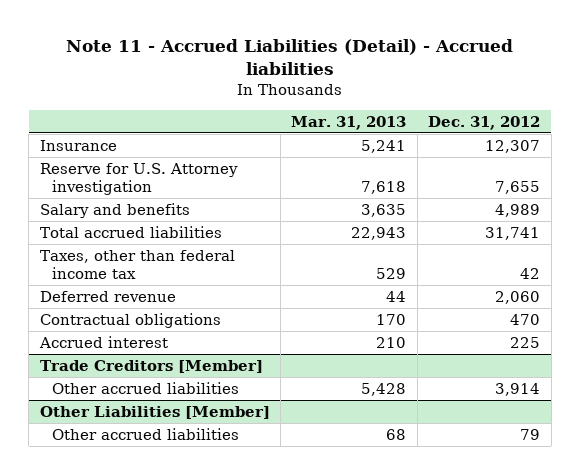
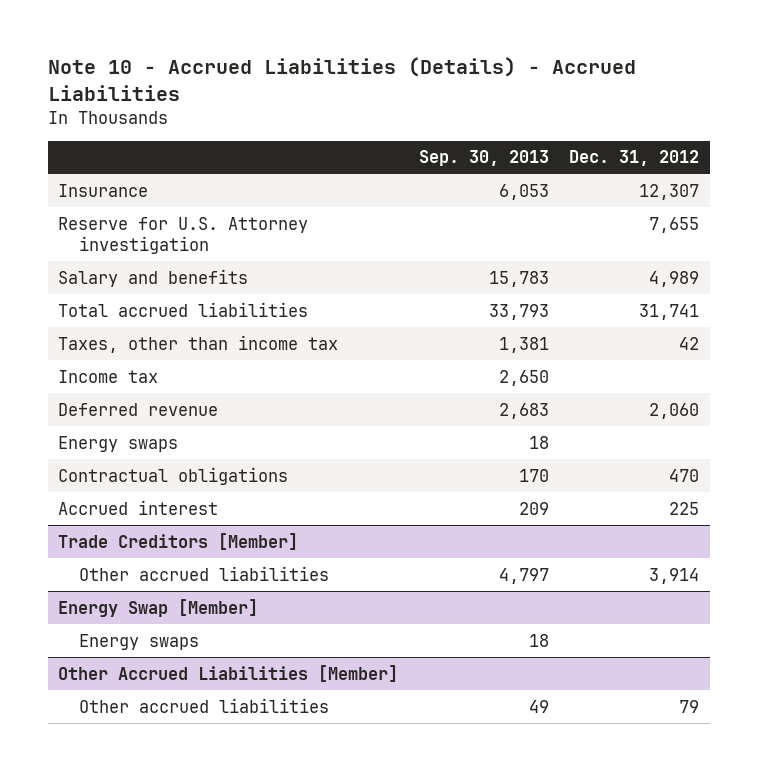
[65,38,513,75] Note 11 - Accrued Liabilities (Detail) - Accrued liabilities -> [48,57,637,101] Note 10 - Accrued Liabilities (Details) - Accrued Liabilities
[291,115,407,130] Mar. 31, 2013 -> none
none -> [418,150,549,167] Sep. 30, 2013
[39,249,235,280] Taxes, other than federal income tax -> [58,334,339,353] Taxes, other than income tax
none -> [58,369,159,383] Income tax
none -> [58,435,179,452] Energy swaps
none -> [58,598,259,617] Energy Swap [Member]
none -> [78,633,199,650] Energy swaps
[39,405,270,419] Other Liabilities [Member] -> [58,664,399,682] Other Accrued Liabilities [Member]

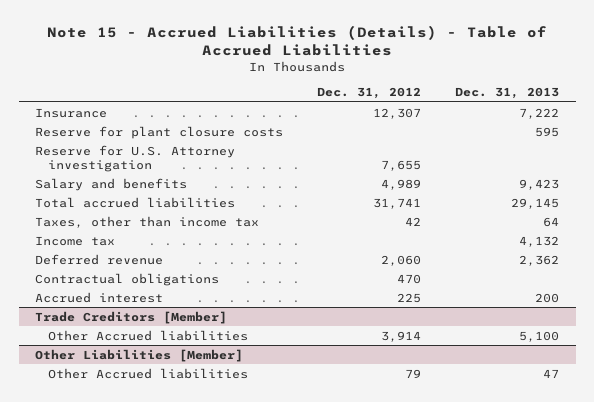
[48,57,637,101] Note 10 - Accrued Liabilities (Details) - Accrued Liabilities -> [47,24,548,57] Note 15 - Accrued Liabilities (Details) - Table of Accrued Liabilities
[418,150,549,167] Sep. 30, 2013 -> none
none -> [454,87,559,100] Dec. 31, 2013
none -> [35,125,284,139] Reserve for plant closure costs
[58,435,179,452] Energy swaps -> none
[58,598,259,617] Energy Swap [Member] -> none
[78,633,199,650] Energy swaps -> none
[78,565,329,581] Other accrued liabilities -> [48,329,249,341] Other Accrued liabilities
[58,664,399,682] Other Accrued Liabilities [Member] -> [35,348,244,362] Other Liabilities [Member]
[78,697,329,713] Other accrued liabilities -> [48,367,249,379] Other Accrued liabilities

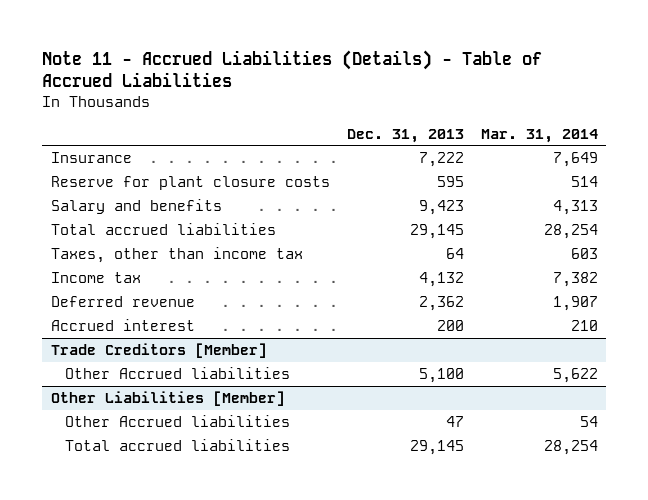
[47,24,548,57] Note 15 - Accrued Liabilities (Details) - Table of Accrued Liabilities -> [42,49,543,88] Note 11 - Accrued Liabilities (Details) - Table of Accrued Liabilities
[317,87,422,100] Dec. 31, 2012 -> none
none -> [480,128,598,143] Mar. 31, 2014
[35,144,236,172] Reserve for U.S. Attorney investigation -> none
[35,272,220,286] Contractual obligations -> none
none -> [65,439,291,452] Total accrued liabilities

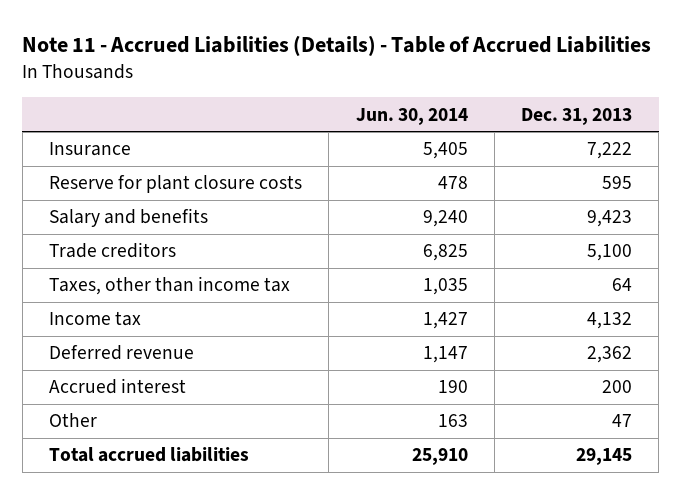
[480,128,598,143] Mar. 31, 2014 -> none
none -> [355,107,468,125] Jun. 30, 2014
[50,223,276,236] Total accrued liabilities -> none
none -> [49,242,177,259] Trade creditors
[50,343,267,359] Trade Creditors [Member] -> none
[50,391,285,407] Other Liabilities [Member] -> none
[65,415,291,428] Other Accrued liabilities -> none
[65,367,291,380] Other Accrued liabilities -> [49,413,98,428] Other
[418,368,464,384] 5,100 -> [612,414,633,428] 47

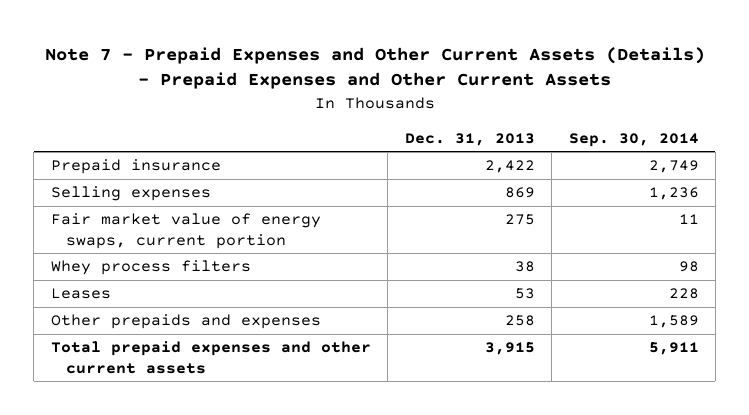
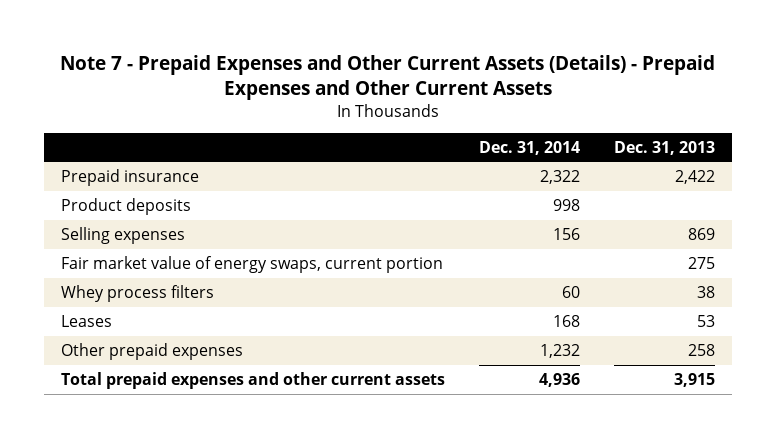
[568,132,699,147] Sep. 30, 2014 -> none
none -> [479,140,581,155] Dec. 31, 2014
none -> [61,198,192,216] Product deposits
[50,314,321,330] Other prepaids and expenses -> [61,343,244,361] Other prepaid expenses

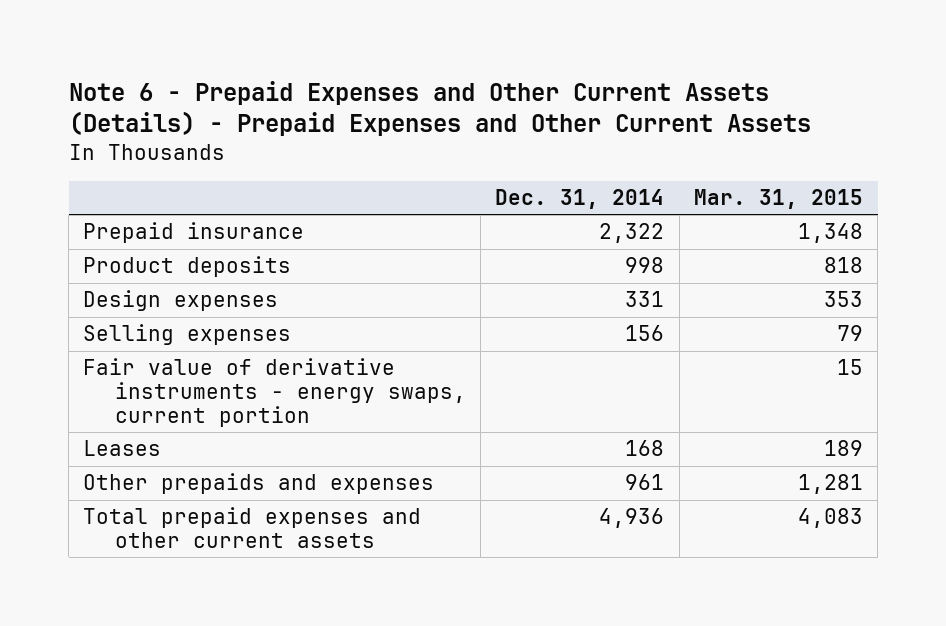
[60,54,716,100] Note 7 - Prepaid Expenses and Other Current Assets (Details) - Prepaid Expenses and Other Current Assets -> [68,80,811,137] Note 6 - Prepaid Expenses and Other Current Assets (Details) - Prepaid Expenses and Other Current Assets
[613,140,715,155] Dec. 31, 2013 -> none
none -> [693,188,863,209] Mar. 31, 2015
none -> [83,290,279,312] Design expenses
[61,285,215,303] Whey process filters -> none
[61,256,444,274] Fair market value of energy swaps, current portion -> [83,358,466,427] Fair value of derivative instruments - energy swaps, current portion
[61,343,244,361] Other prepaid expenses -> [83,473,435,495] Other prepaids and expenses
[540,344,581,359] 1,232 -> [625,474,665,491] 961

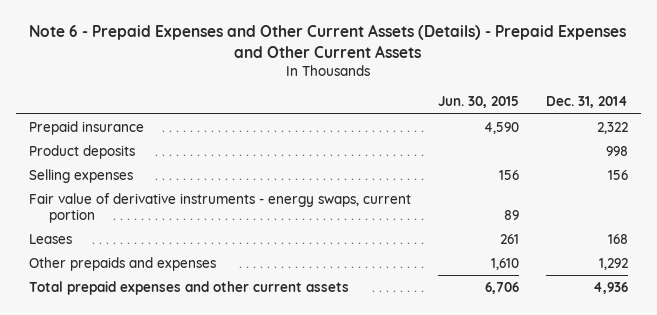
[693,188,863,209] Mar. 31, 2015 -> none
none -> [437,96,519,109] Jun. 30, 2015
[83,290,279,312] Design expenses -> none
[625,474,665,491] 961 -> [598,257,628,270] 1,292

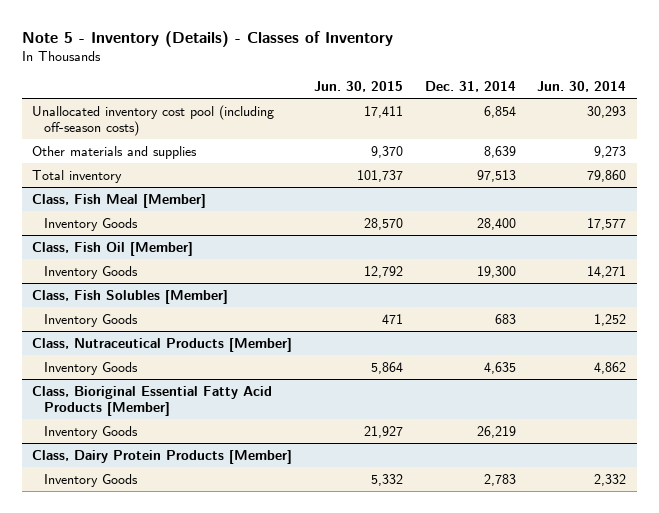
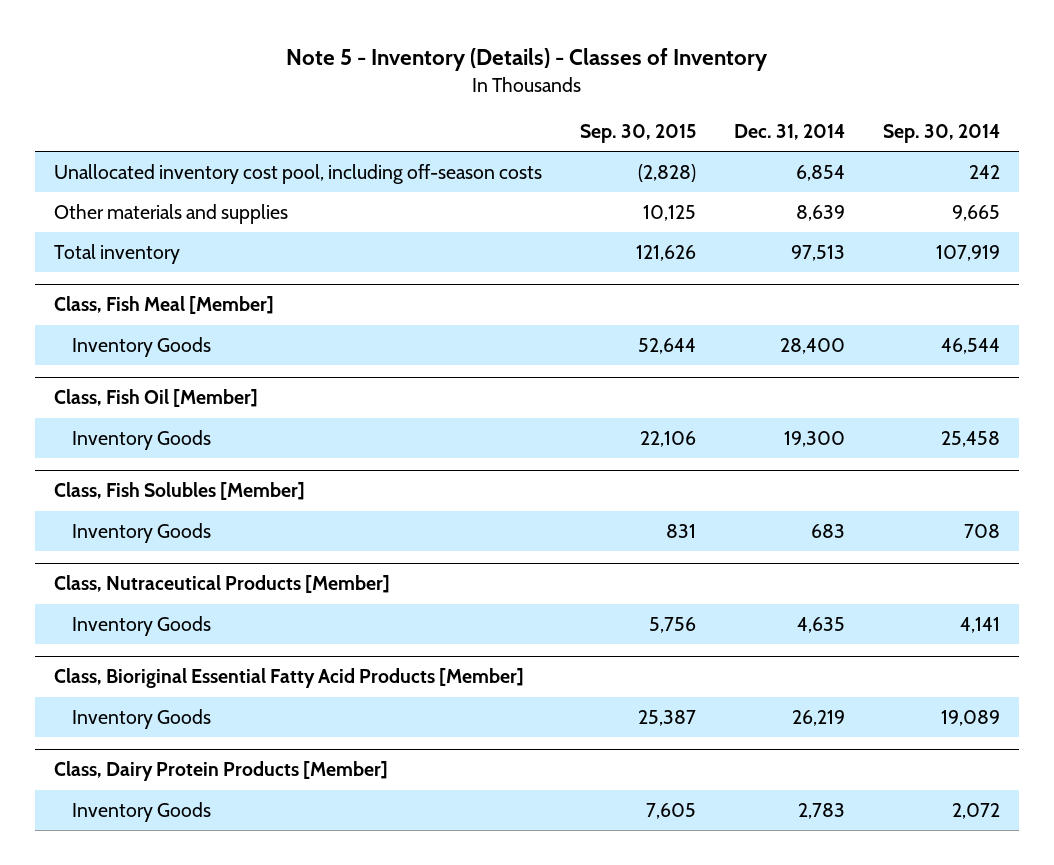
[314,81,404,93] Jun. 30, 2015 -> none
[537,81,627,93] Jun. 30, 2014 -> none
none -> [579,123,696,143] Sep. 30, 2015
none -> [882,123,1000,143] Sep. 30, 2014
[32,104,275,137] Unallocated inventory cost pool (including off-season costs) -> [53,163,542,184] Unallocated inventory cost pool, including off-season costs

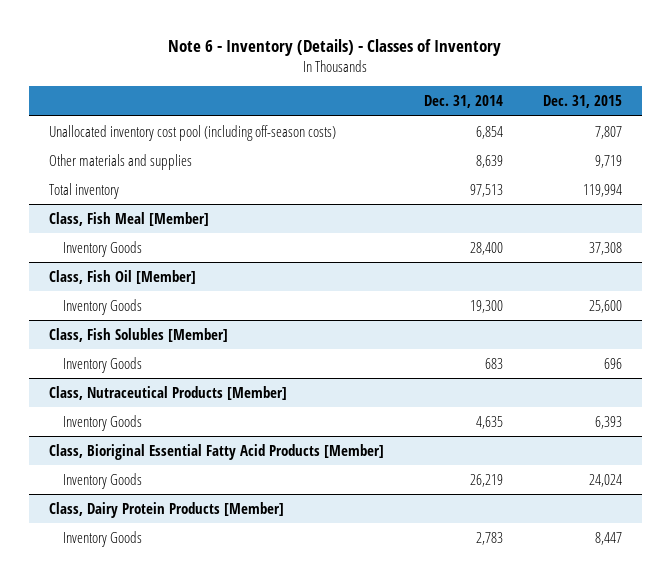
[285,48,768,72] Note 5 - Inventory (Details) - Classes of Inventory -> [168,38,502,56] Note 6 - Inventory (Details) - Classes of Inventory
[579,123,696,143] Sep. 30, 2015 -> none
[882,123,1000,143] Sep. 30, 2014 -> none
none -> [543,95,623,109] Dec. 31, 2015
[53,163,542,184] Unallocated inventory cost pool, including off-season costs -> [48,124,336,141] Unallocated inventory cost pool (including off-season costs)

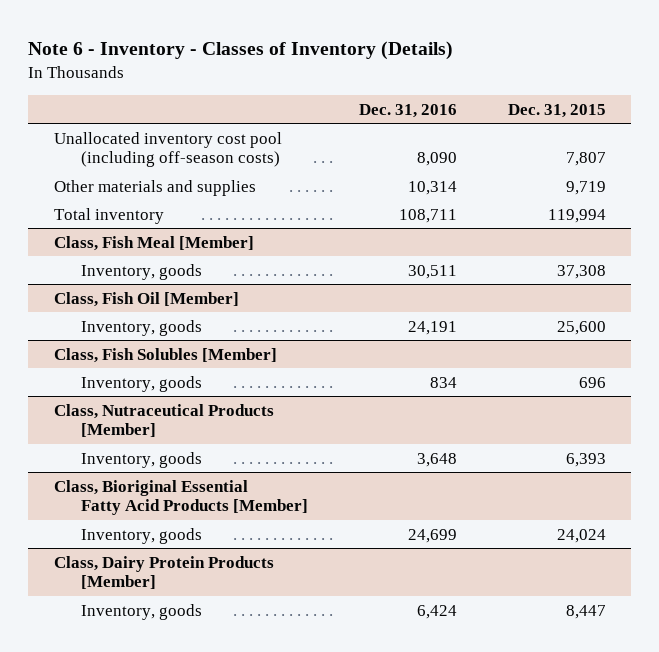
[168,38,502,56] Note 6 - Inventory (Details) - Classes of Inventory -> [28,40,454,60] Note 6 - Inventory - Classes of Inventory (Details)
[423,95,503,109] Dec. 31, 2014 -> none
none -> [358,103,457,118] Dec. 31, 2016
[62,240,142,257] Inventory Goods -> [80,263,202,280] Inventory, goods
[62,298,142,315] Inventory Goods -> [80,319,202,336] Inventory, goods
[62,356,142,373] Inventory Goods -> [80,375,202,392] Inventory, goods
[62,414,142,431] Inventory Goods -> [80,451,202,468] Inventory, goods
[62,472,142,489] Inventory Goods -> [80,527,202,544] Inventory, goods
[62,530,142,547] Inventory Goods -> [80,603,202,620] Inventory, goods

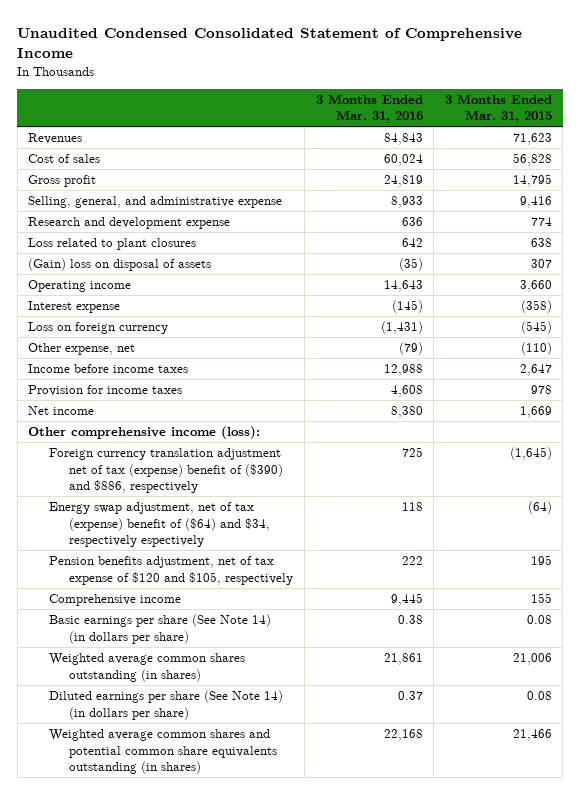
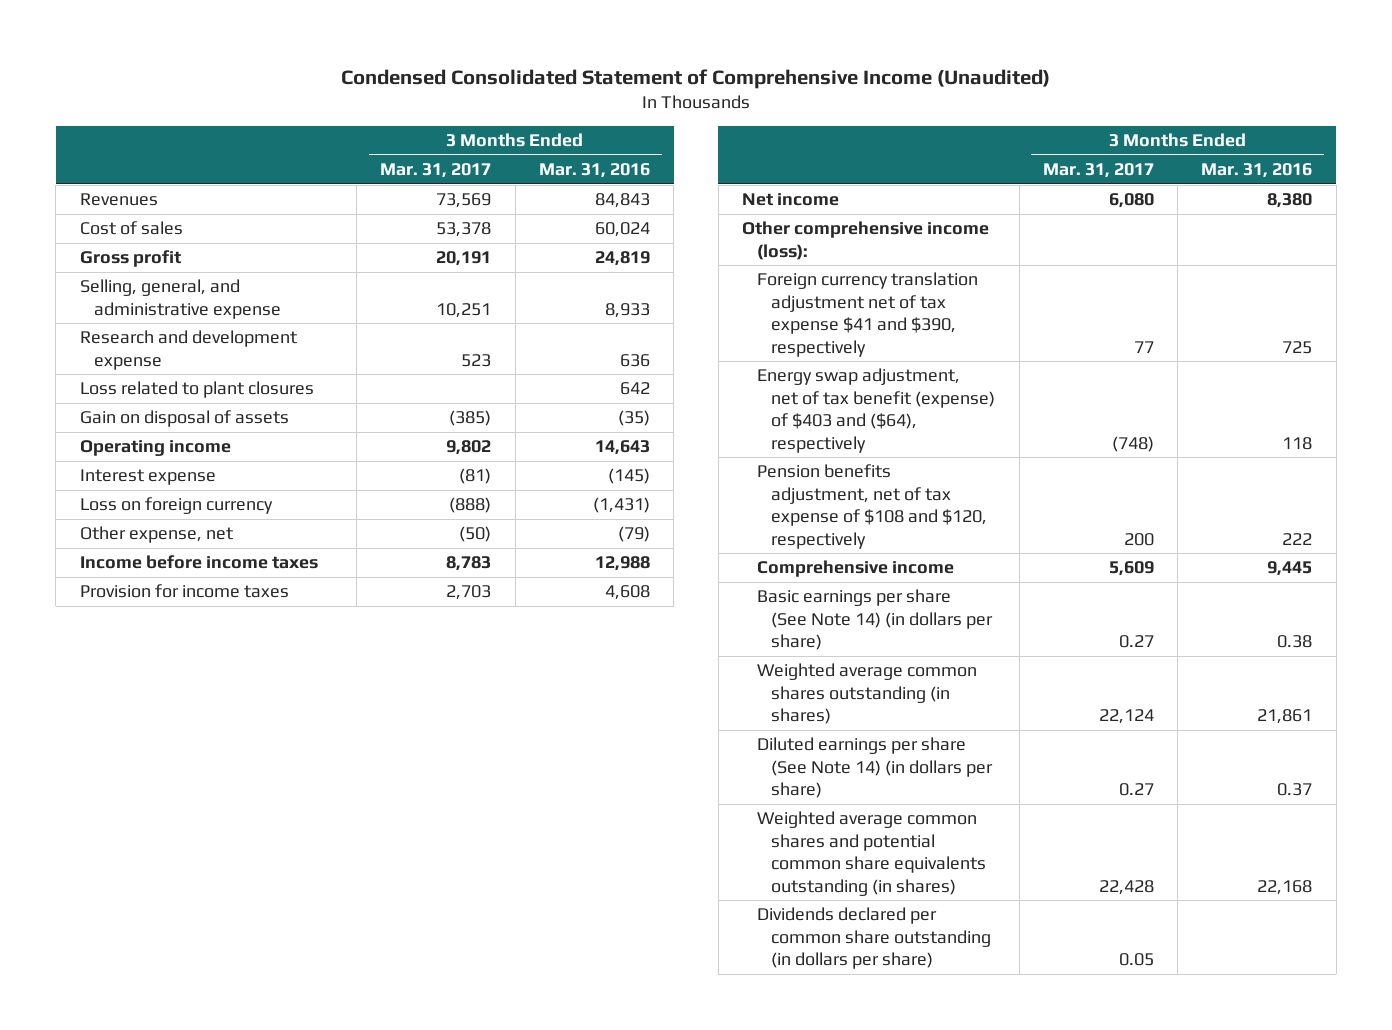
[17,27,523,58] Unaudited Condensed Consolidated Statement of Comprehensive Income -> [341,68,1051,89] Condensed Consolidated Statement of Comprehensive Income (Unaudited)
[444,93,552,124] 3 Months Ended Mar. 31, 2015 -> none
none -> [380,162,492,178] Mar. 31, 2017
[28,258,212,272] (Gain) loss on disposal of assets -> [79,410,289,428] Gain on disposal of assets
[48,448,284,494] Foreign currency translation adjustment net of tax (expense) benefit of ($390) and $886, respectively -> [756,272,978,357] Foreign currency translation adjustment net of tax expense $41 and $390, respectively
[48,502,271,548] Energy swap adjustment, net of tax (expense) benefit of ($64) and $34, respectively espectively -> [756,368,996,453] Energy swap adjustment, net of tax benefit (expense) of $403 and ($64), respectively
[48,556,294,585] Pension benefits adjustment, net of tax expense of $120 and $105, respectively -> [756,464,988,549] Pension benefits adjustment, net of tax expense of $108 and $120, respectively
none -> [756,907,992,970] Dividends declared per common share outstanding (in dollars per share)

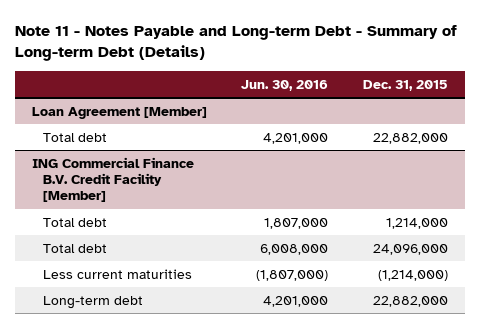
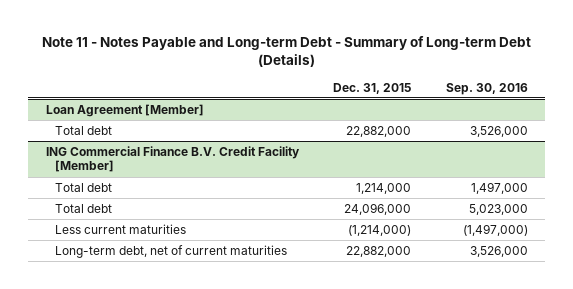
[241,79,329,91] Jun. 30, 2016 -> none
none -> [445,82,528,95] Sep. 30, 2016
[42,295,143,309] Long-term debt -> [54,244,287,258] Long-term debt, net of current maturities

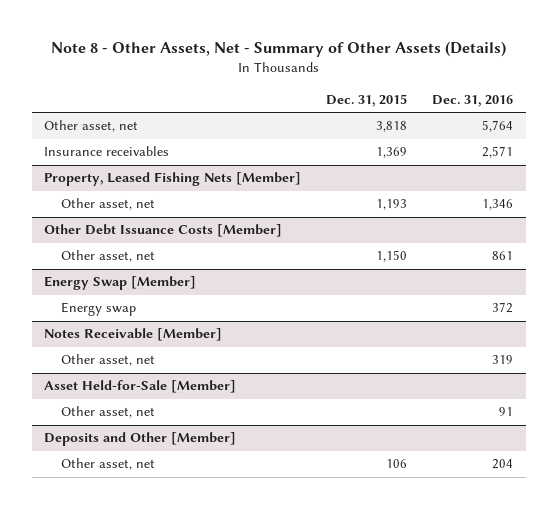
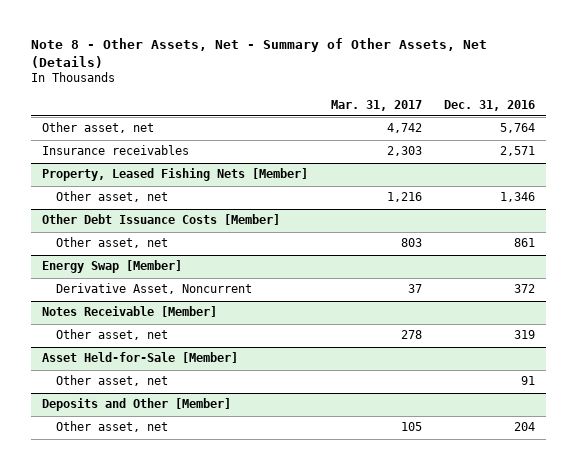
[50,41,506,58] Note 8 - Other Assets, Net - Summary of Other Assets (Details) -> [31,37,488,68] Note 8 - Other Assets, Net - Summary of Other Assets, Net (Details)
[326,93,408,107] Dec. 31, 2015 -> none
none -> [330,99,422,111] Mar. 31, 2017
[60,302,136,317] Energy swap -> [56,283,253,295] Derivative Asset, Noncurrent

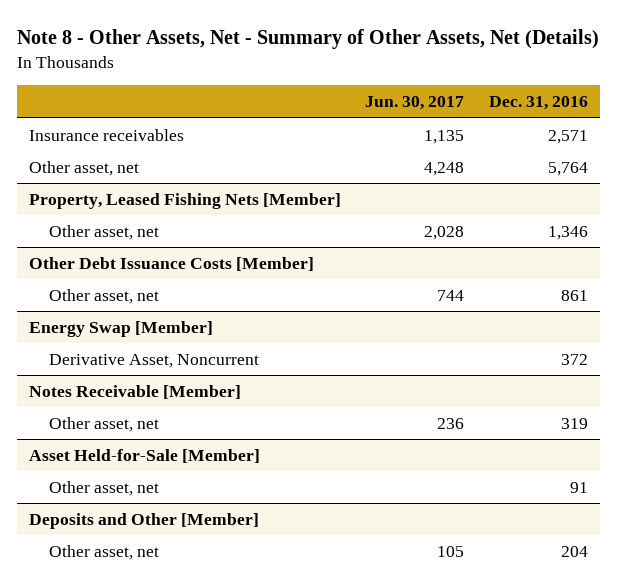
[330,99,422,111] Mar. 31, 2017 -> none
none -> [365,96,465,111] Jun. 30, 2017
[42,122,155,134] Other asset, net -> [29,160,140,176] Other asset, net

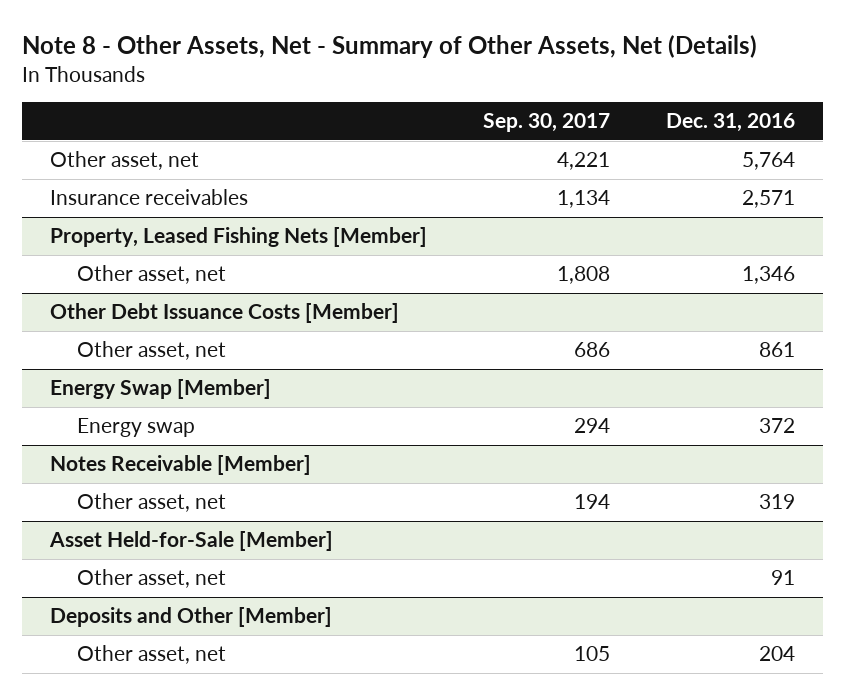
[365,96,465,111] Jun. 30, 2017 -> none
none -> [483,113,611,133] Sep. 30, 2017
[29,128,185,141] Insurance receivables -> [50,189,249,206] Insurance receivables
[48,353,259,368] Derivative Asset, Noncurrent -> [76,418,195,438] Energy swap

